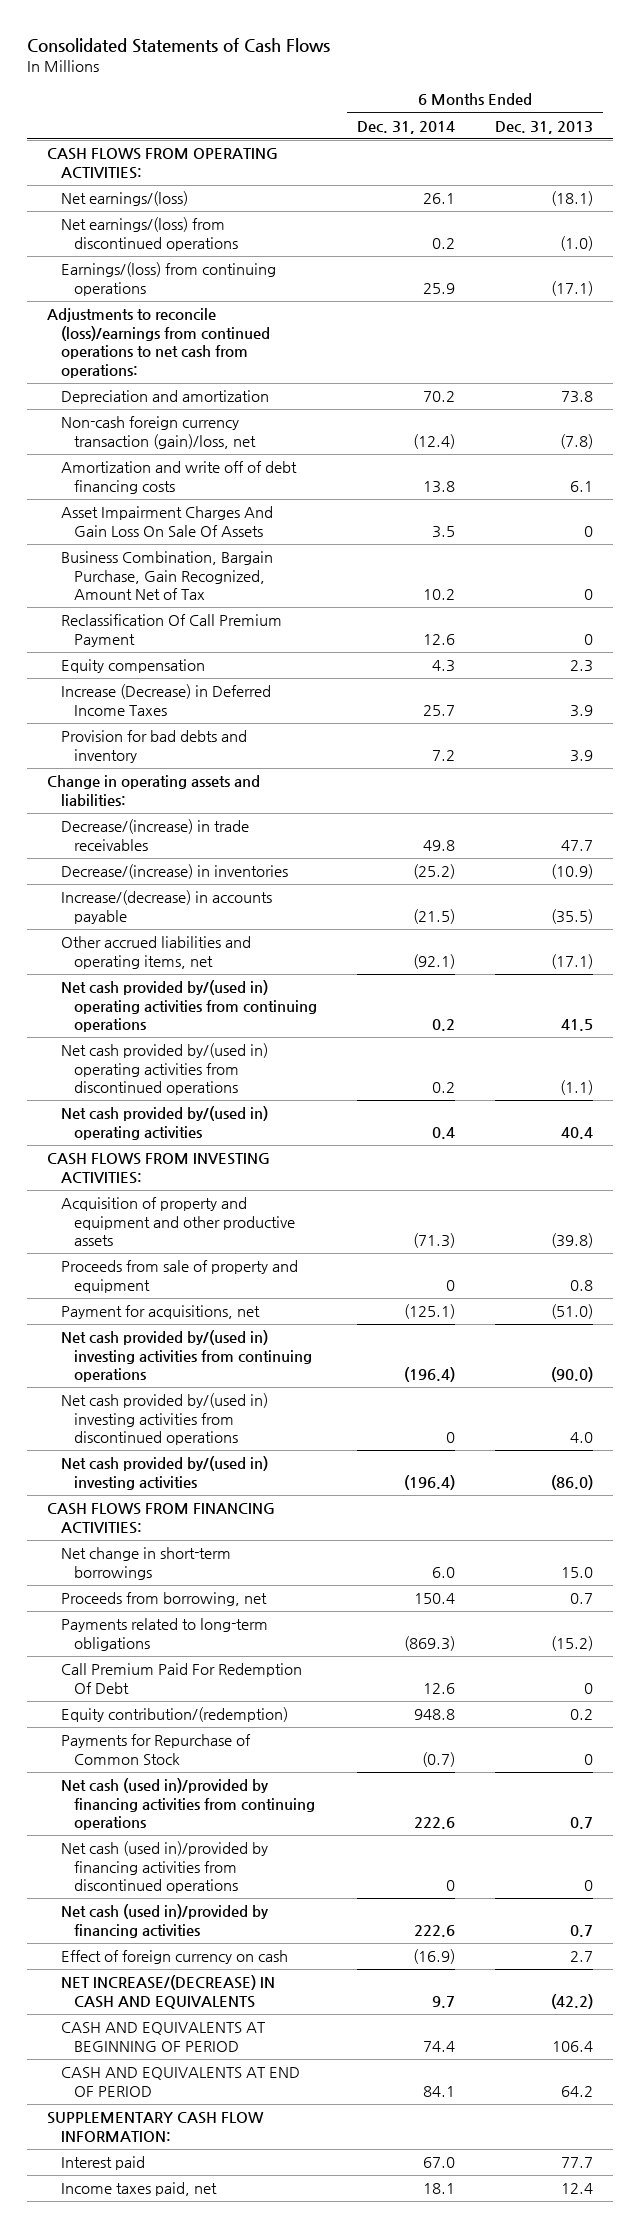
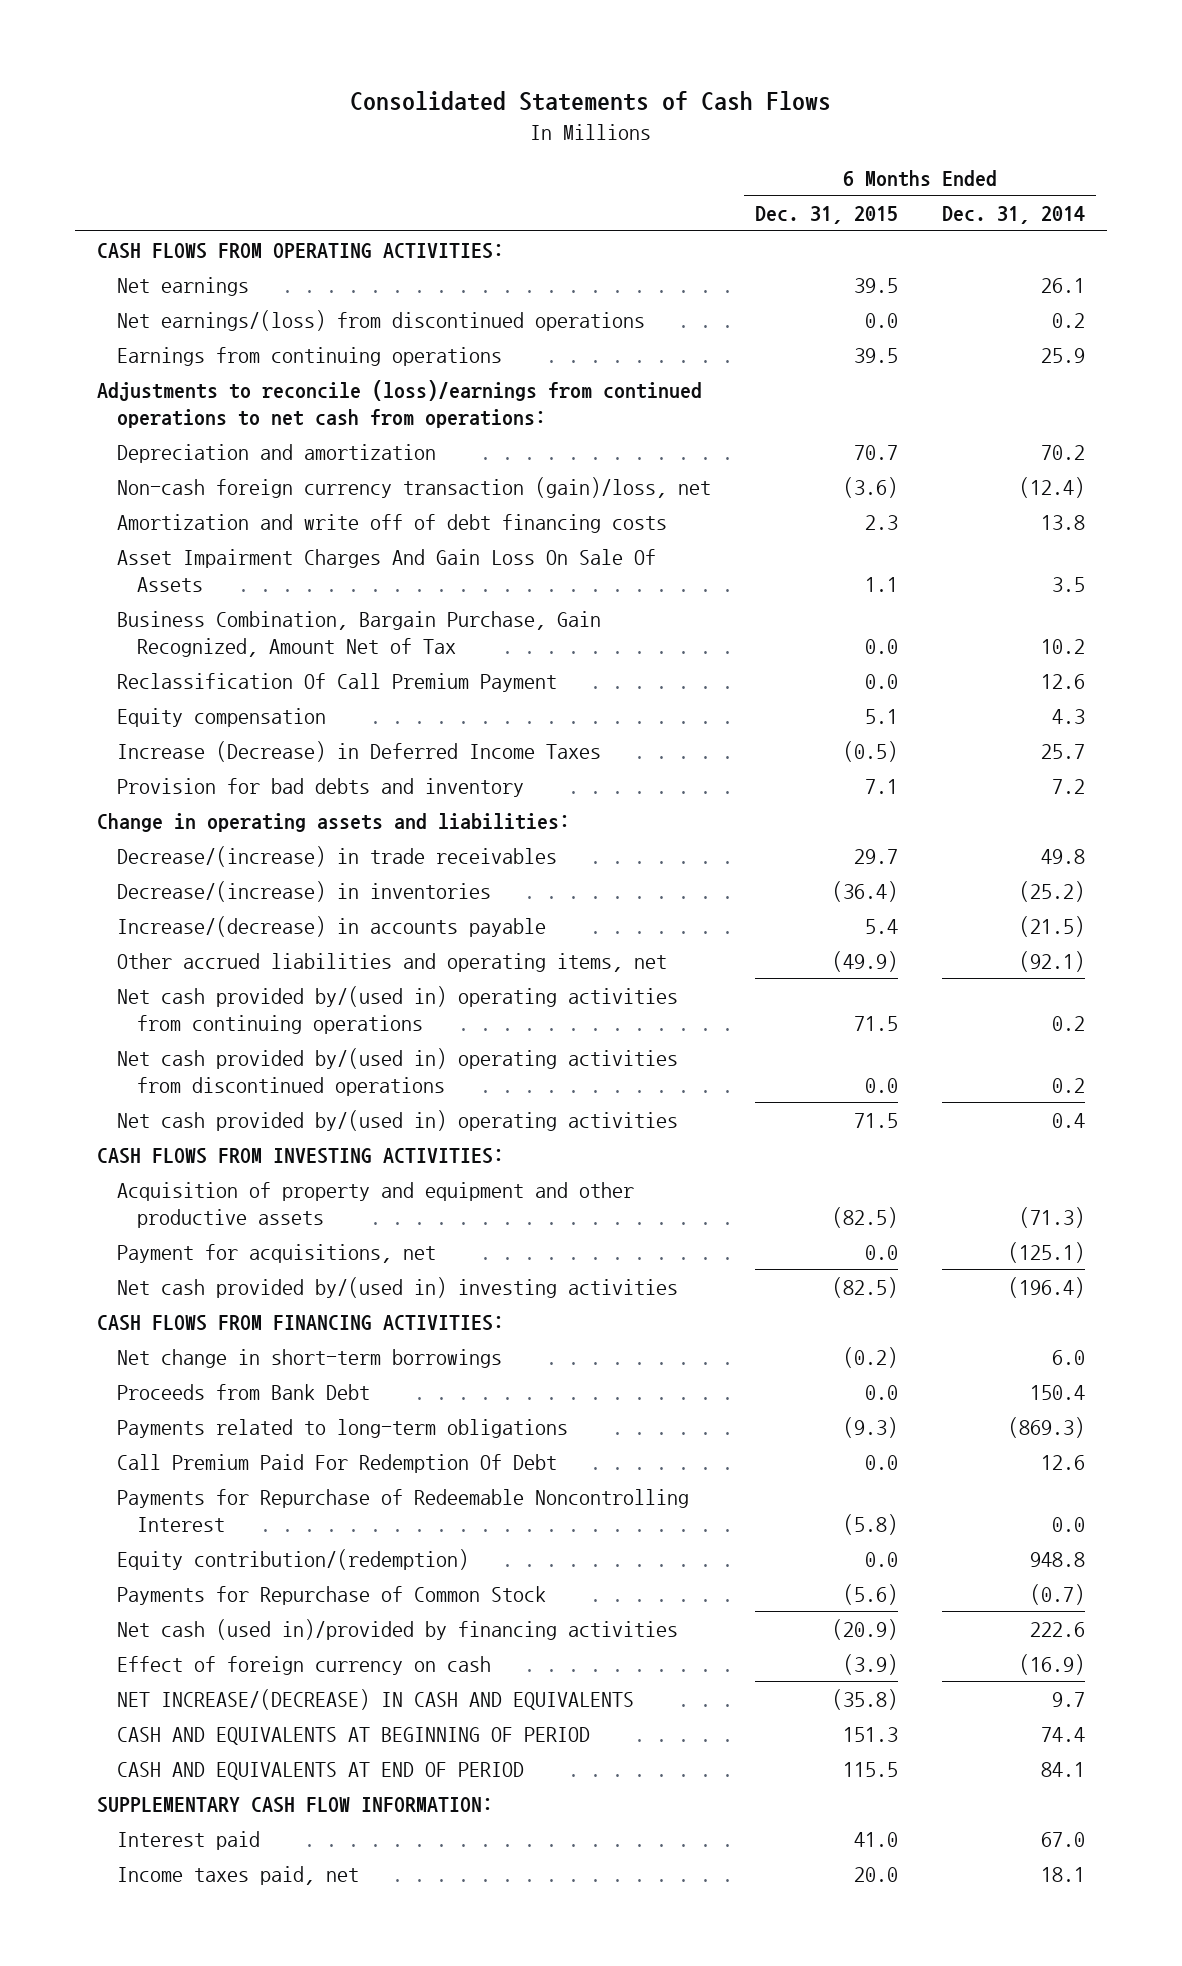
[494,120,593,134] Dec. 31, 2013 -> none
none -> [755,206,899,225] Dec. 31, 2015
[60,191,188,207] Net earnings/(loss) -> [117,276,250,296] Net earnings
[60,262,276,296] Earnings/(loss) from continuing operations -> [117,346,503,366] Earnings from continuing operations
[60,1260,298,1293] Proceeds from sale of property and equipment -> none
[60,1330,313,1383] Net cash provided by/(used in) investing activities from continuing operations -> none
[60,1393,268,1446] Net cash provided by/(used in) investing activities from discontinued operations -> none
[60,1592,267,1607] Proceeds from borrowing, net -> [117,1383,371,1400] Proceeds from Bank Debt
none -> [117,1488,690,1533] Payments for Repurchase of Redeemable Noncontrolling Interest
[60,1778,316,1831] Net cash (used in)/provided by financing activities from continuing operations -> none
[60,1841,268,1894] Net cash (used in)/provided by financing activities from discontinued operations -> none

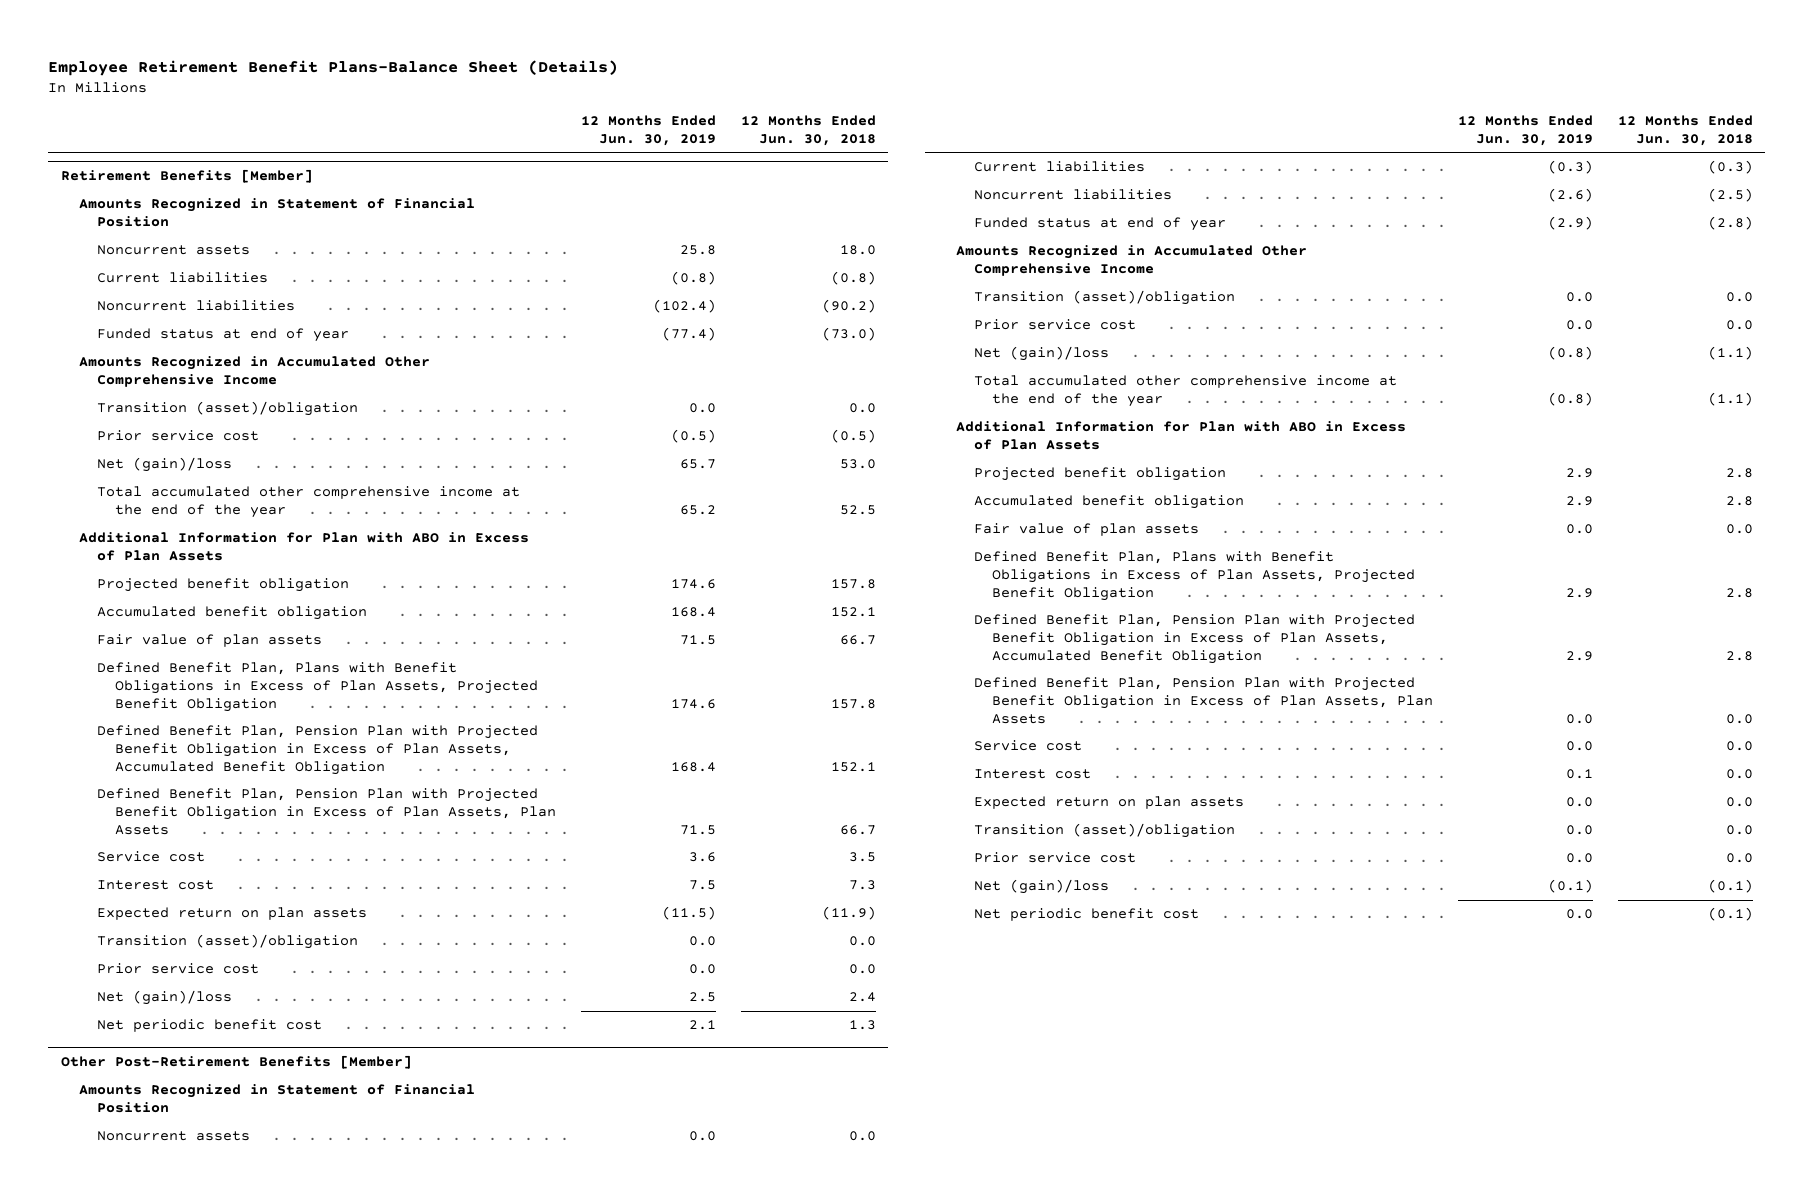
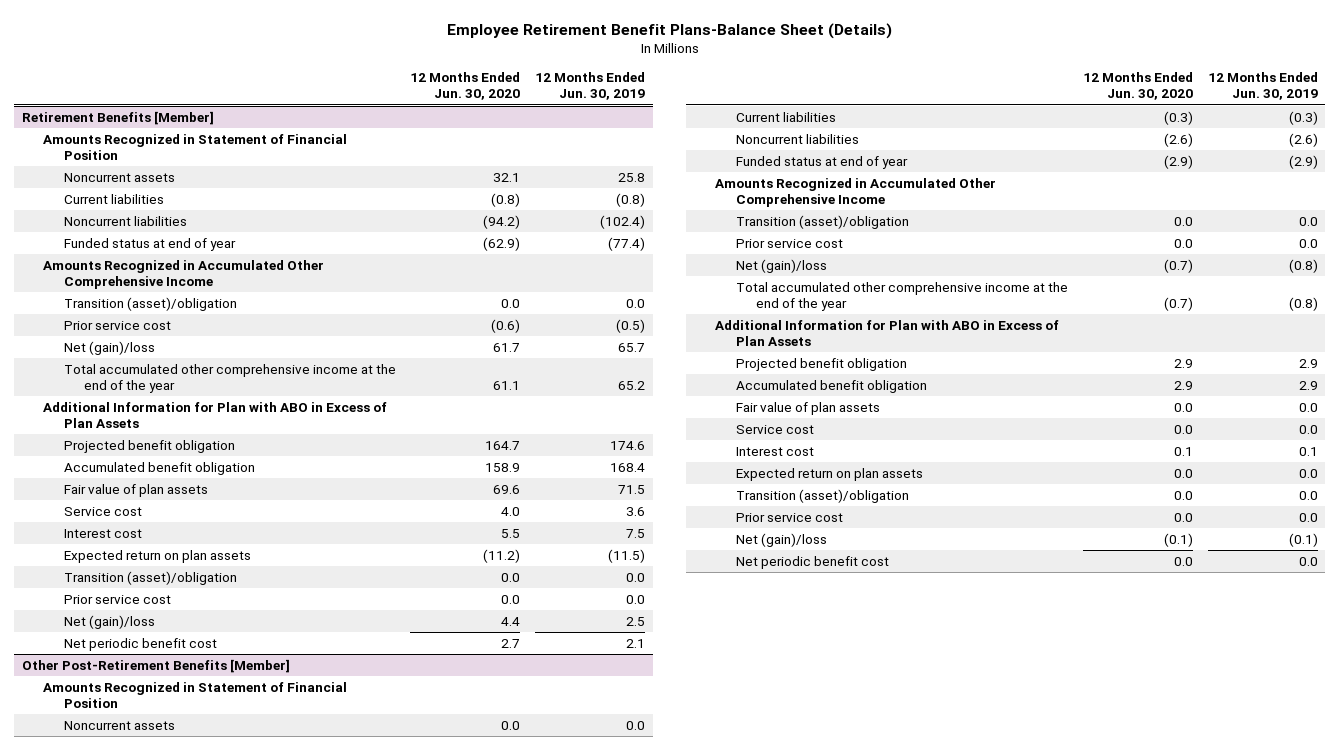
[740,115,876,146] 12 Months Ended Jun. 30, 2018 -> none
none -> [410,72,521,101] 12 Months Ended Jun. 30, 2020
[97,662,539,712] Defined Benefit Plan, Plans with Benefit Obligations in Excess of Plan Assets, Projected Benefit Obligation -> none
[97,725,539,775] Defined Benefit Plan, Pension Plan with Projected Benefit Obligation in Excess of Plan Assets, Accumulated Benefit Obligation -> none
[97,788,557,835] Defined Benefit Plan, Pension Plan with Projected Benefit Obligation in Excess of Plan Assets, Plan Assets -> none
[974,551,1416,601] Defined Benefit Plan, Plans with Benefit Obligations in Excess of Plan Assets, Projected Benefit Obligation -> none
[974,614,1416,664] Defined Benefit Plan, Pension Plan with Projected Benefit Obligation in Excess of Plan Assets, Accumulated Benefit Obligation -> none
[974,677,1434,724] Defined Benefit Plan, Pension Plan with Projected Benefit Obligation in Excess of Plan Assets, Plan Assets -> none

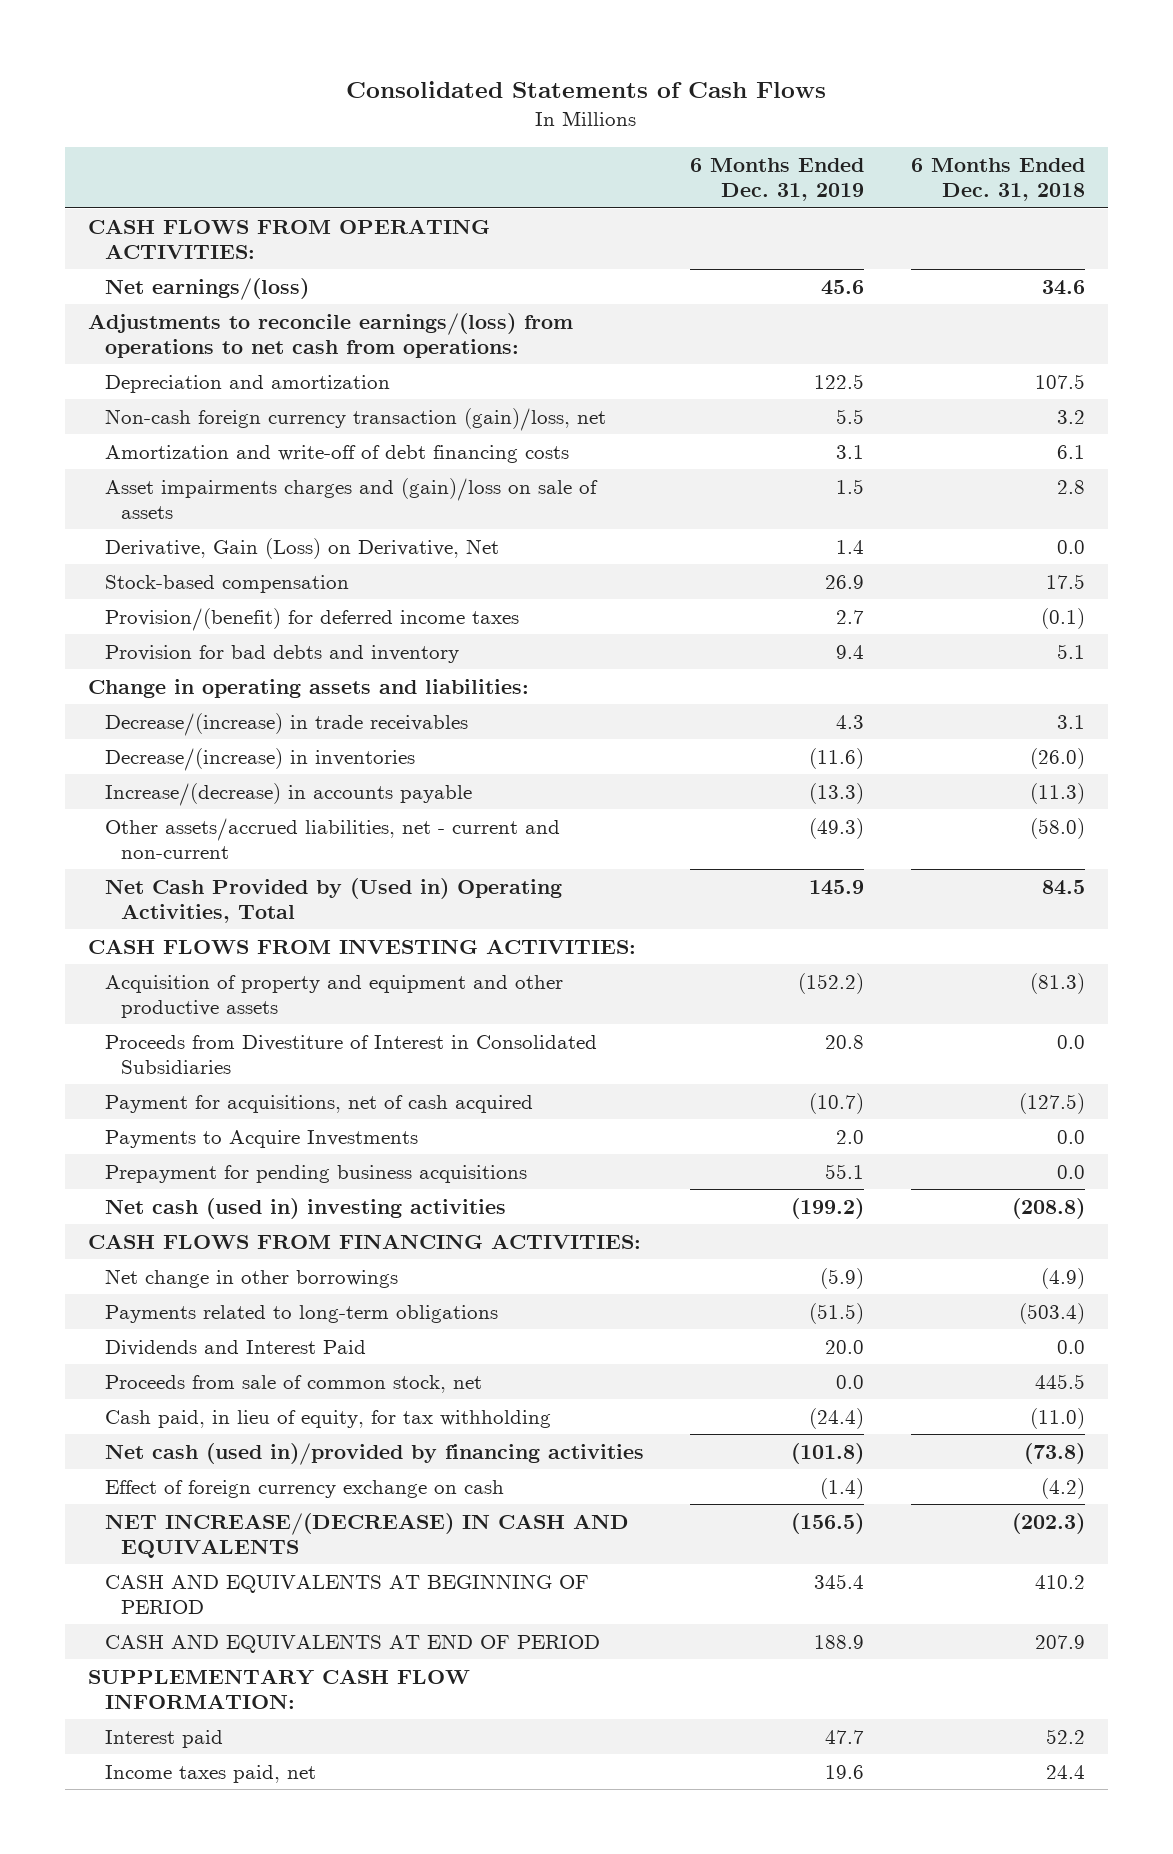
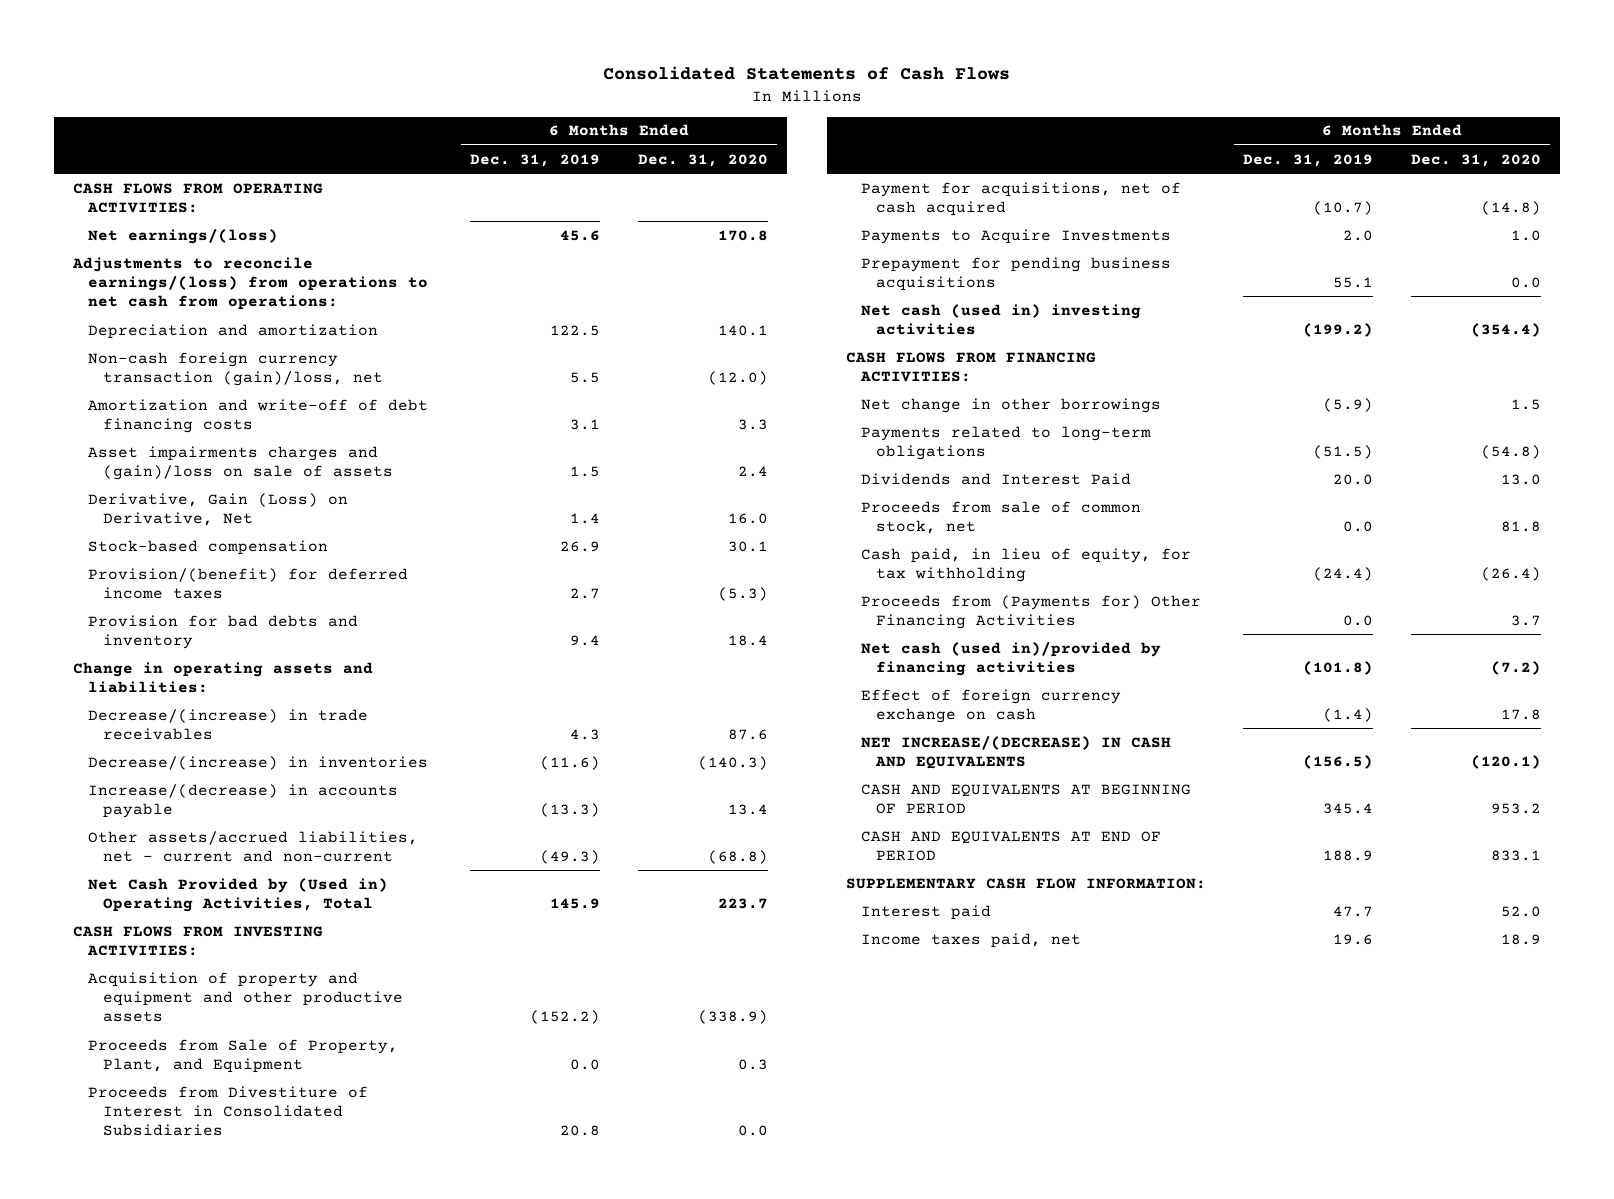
[910,158,1085,202] 6 Months Ended Dec. 31, 2018 -> none
none -> [638,153,769,167] Dec. 31, 2020
none -> [87,1038,398,1073] Proceeds from Sale of Property, Plant, and Equipment
none -> [860,594,1201,629] Proceeds from (Payments for) Other Financing Activities

